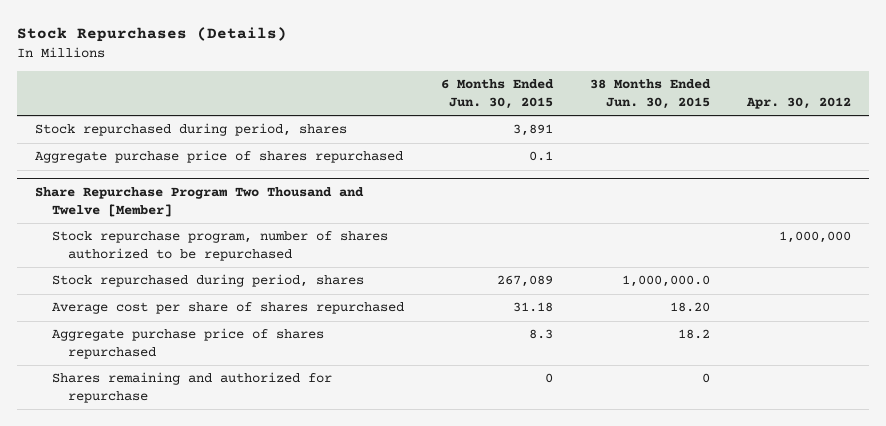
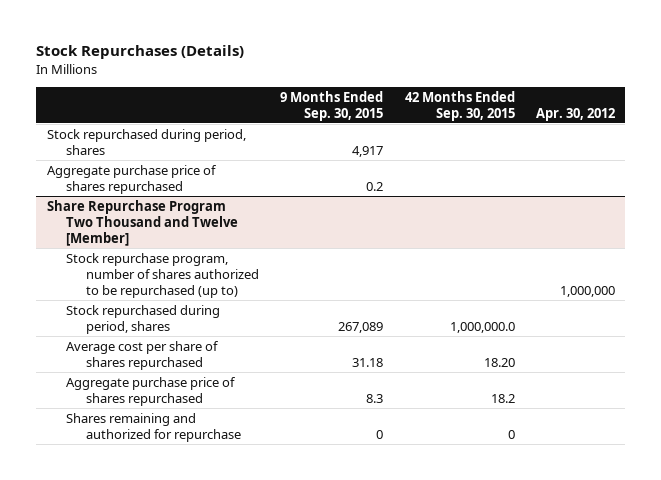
[440,79,554,109] 6 Months Ended Jun. 30, 2015 -> none
[589,79,711,109] 38 Months Ended Jun. 30, 2015 -> none
none -> [280,90,384,121] 9 Months Ended Sep. 30, 2015
none -> [404,90,515,121] 42 Months Ended Sep. 30, 2015
[51,231,388,262] Stock repurchase program, number of shares authorized to be repurchased -> [66,252,260,298] Stock repurchase program, number of shares authorized to be repurchased (up to)

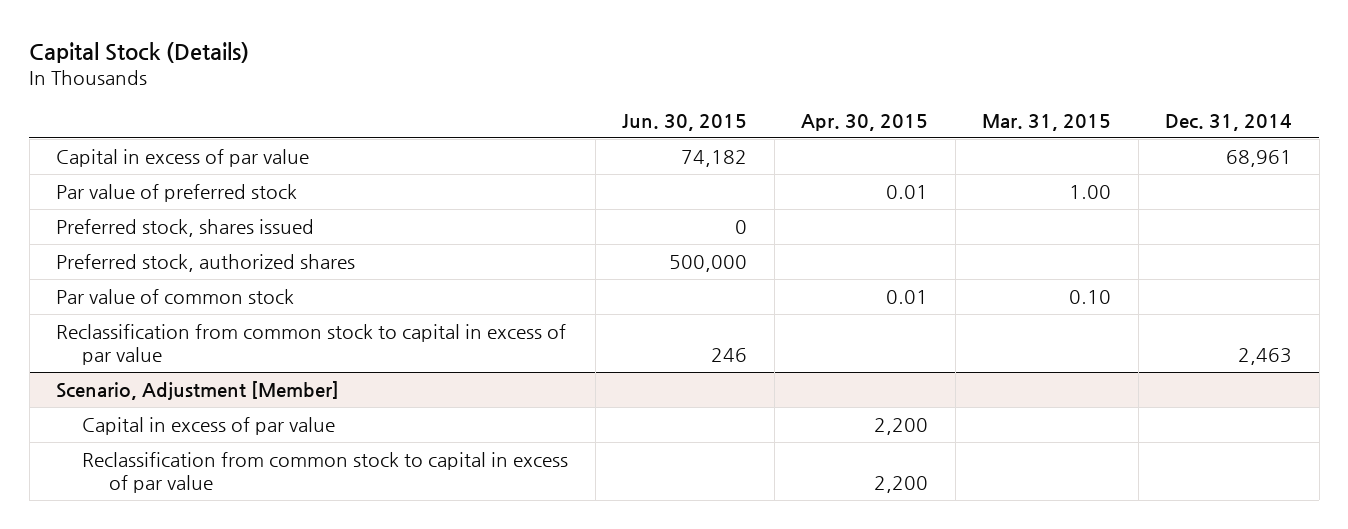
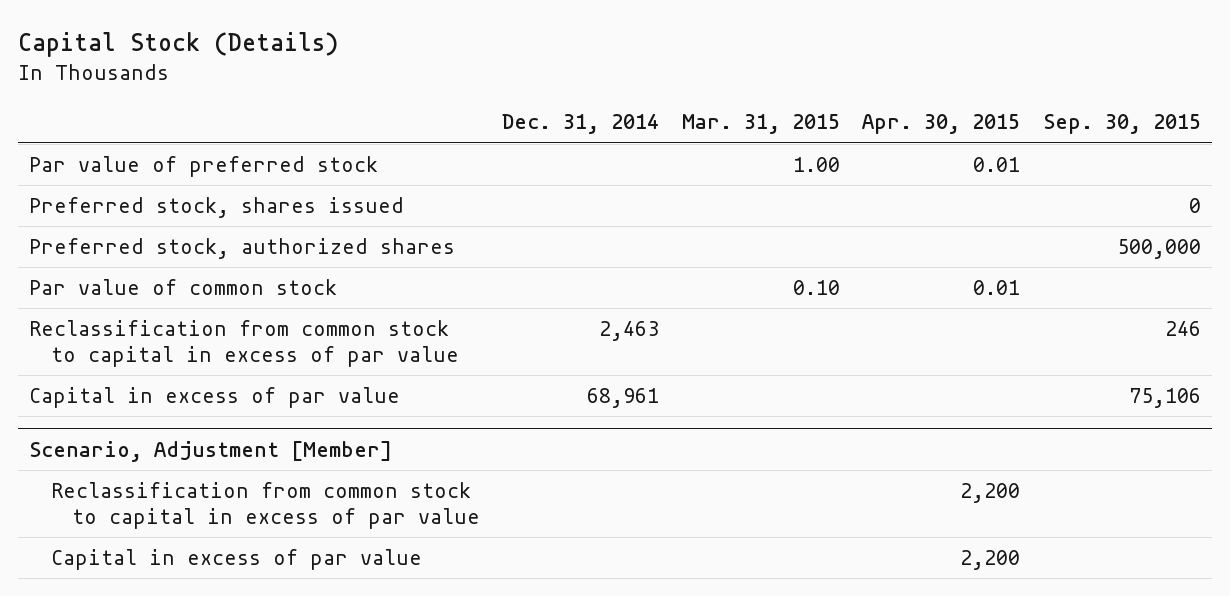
[622,113,748,131] Jun. 30, 2015 -> none
none -> [1042,114,1201,135] Sep. 30, 2015
[56,148,310,167] Capital in excess of par value -> [29,387,401,409] Capital in excess of par value
[82,416,336,435] Capital in excess of par value -> [50,549,422,571] Capital in excess of par value

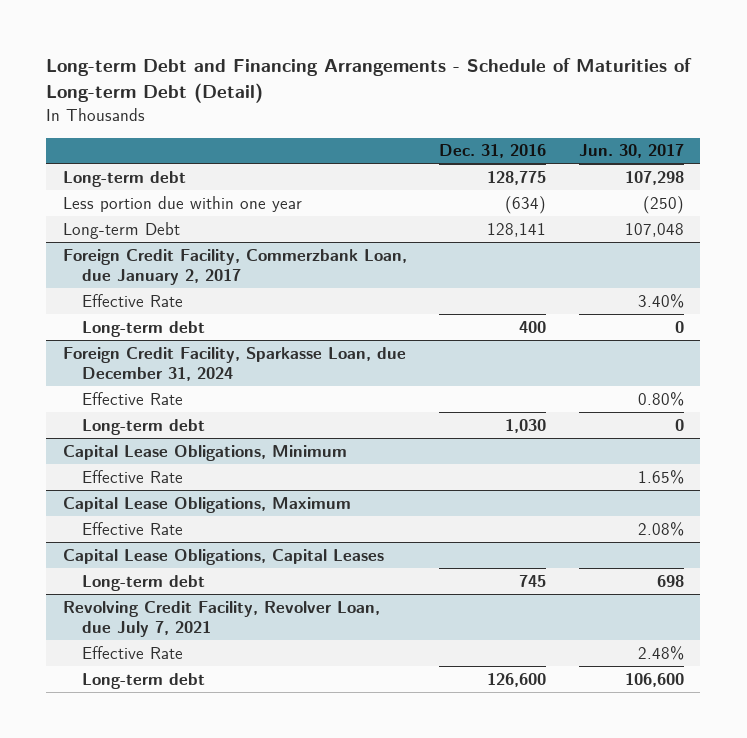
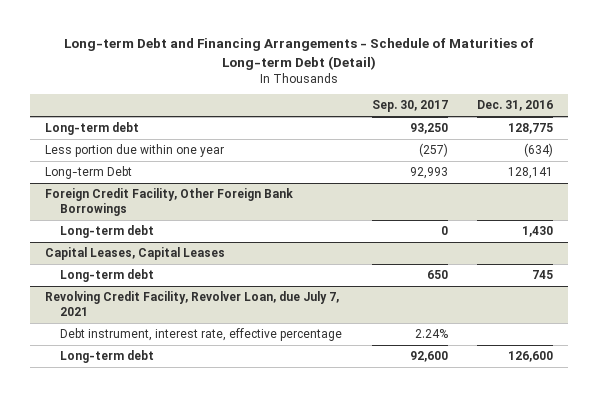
[578,144,684,159] Jun. 30, 2017 -> none
none -> [371,100,448,113] Sep. 30, 2017
[62,248,407,286] Foreign Credit Facility, Commerzbank Loan, due January 2, 2017 -> none
[81,293,183,307] Effective Rate -> none
[81,320,205,337] Long-term debt -> none
[62,346,406,382] Foreign Credit Facility, Sparkasse Loan, due December 31, 2024 -> none
[81,391,183,405] Effective Rate -> none
[81,418,205,435] Long-term debt -> none
[62,444,347,461] Capital Lease Obligations, Minimum -> none
[81,469,183,483] Effective Rate -> none
[62,496,351,513] Capital Lease Obligations, Maximum -> none
[81,521,183,535] Effective Rate -> none
none -> [44,188,293,217] Foreign Credit Facility, Other Foreign Bank Borrowings
none -> [60,225,155,239] Long-term debt
[62,548,384,565] Capital Lease Obligations, Capital Leases -> [44,247,225,261] Capital Leases, Capital Leases
[81,645,183,659] Effective Rate -> [60,328,343,342] Debt instrument, interest rate, effective percentage

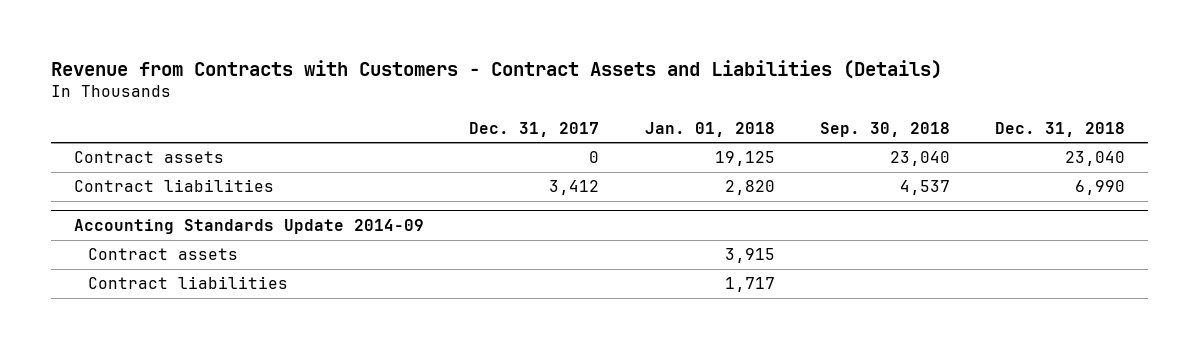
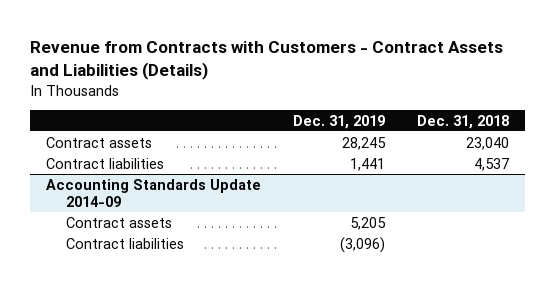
[469,121,600,137] Dec. 31, 2017 -> none
[644,121,775,137] Jan. 01, 2018 -> none
[819,121,950,137] Sep. 30, 2018 -> none
none -> [293,114,386,129] Dec. 31, 2019
[1075,180,1126,196] 6,990 -> [473,157,509,171] 4,537

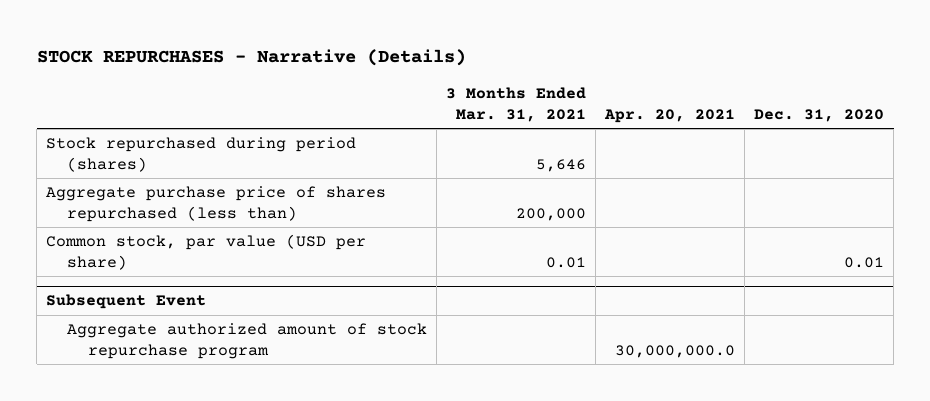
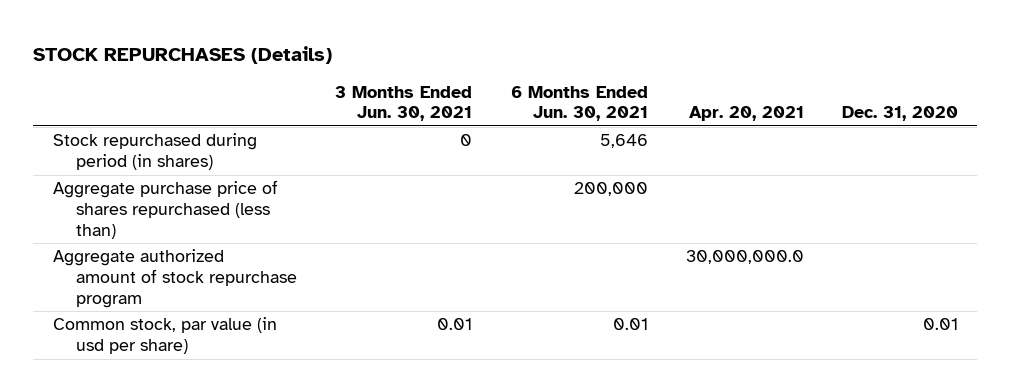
[36,49,466,67] STOCK REPURCHASES - Narrative (Details) -> [33,45,333,64] STOCK REPURCHASES (Details)
[446,87,587,122] 3 Months Ended Mar. 31, 2021 -> none
none -> [335,85,473,122] 3 Months Ended Jun. 30, 2021
none -> [510,85,648,122] 6 Months Ended Jun. 30, 2021
[46,137,357,172] Stock repurchased during period (shares) -> [52,133,257,171] Stock repurchased during period (in shares)
[46,294,207,310] Subsequent Event -> none
[67,323,428,359] Aggregate authorized amount of stock repurchase program -> none
none -> [52,249,297,308] Aggregate authorized amount of stock repurchase program
[46,234,367,270] Common stock, par value (USD per share) -> [52,317,277,355] Common stock, par value (in usd per share)

